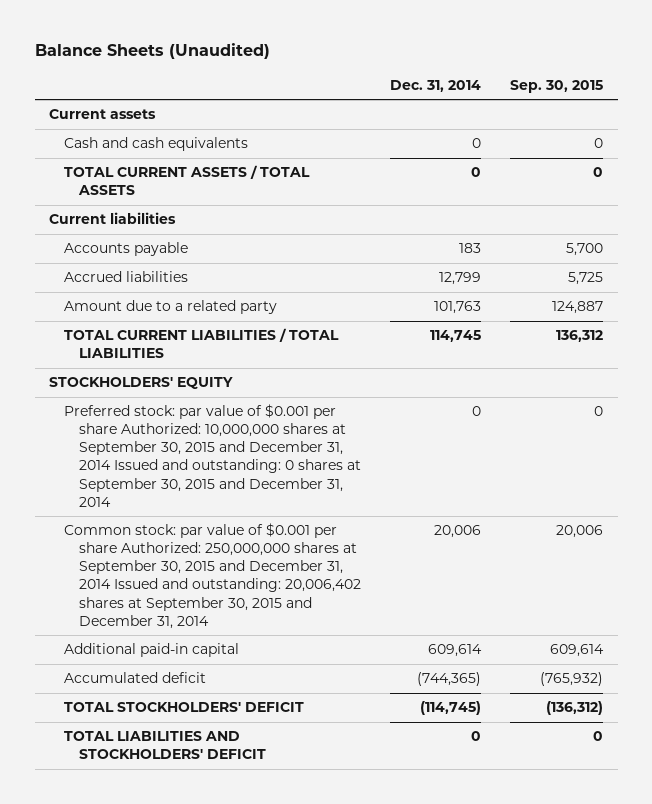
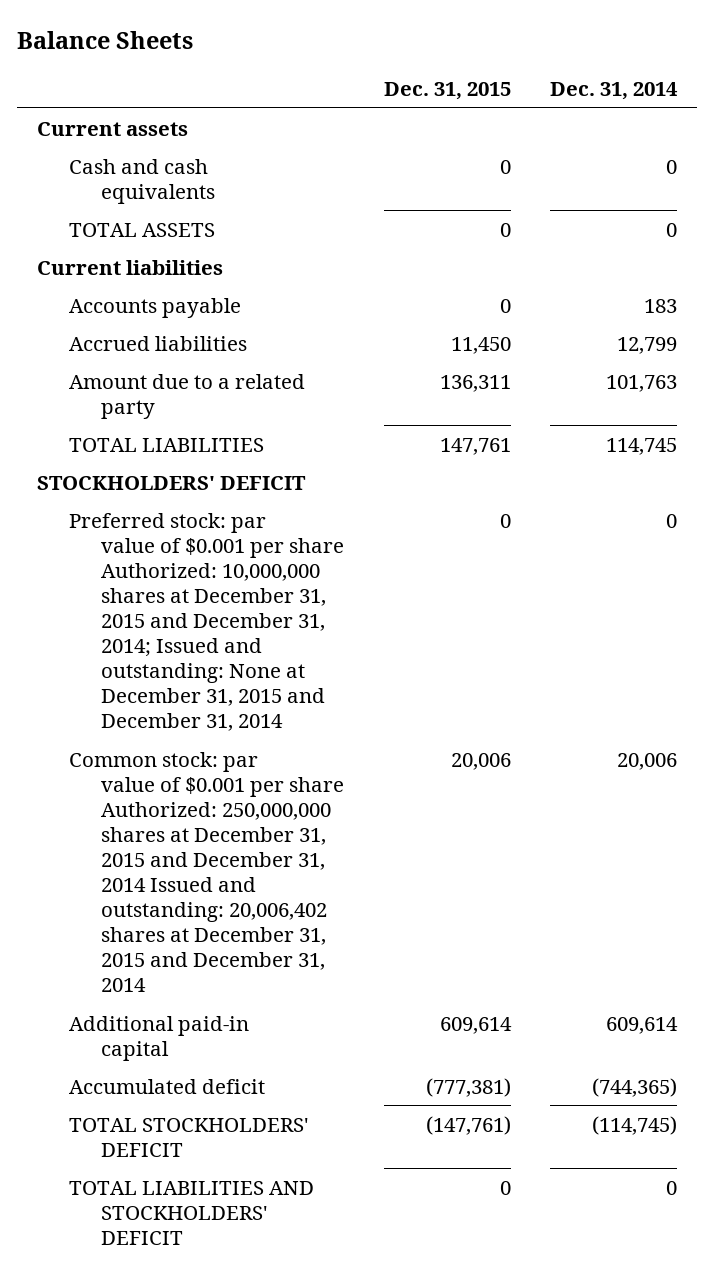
[34,43,270,60] Balance Sheets (Unaudited) -> [17,30,194,49] Balance Sheets
[510,79,604,93] Sep. 30, 2015 -> none
none -> [383,81,511,100] Dec. 31, 2015
[63,165,310,196] TOTAL CURRENT ASSETS / TOTAL ASSETS -> [69,222,216,237] TOTAL ASSETS
[63,328,339,359] TOTAL CURRENT LIABILITIES / TOTAL LIABILITIES -> [69,437,265,452] TOTAL LIABILITIES
[49,377,234,390] STOCKHOLDERS' EQUITY -> [36,475,306,490] STOCKHOLDERS' DEFICIT
[63,404,361,507] Preferred stock: par value of $0.001 per share Authorized: 10,000,000 shares at September 30, 2015 and December 31, 2014 Issued and outstanding: 0 shares at September 30, 2015 and December 31, 2014 -> [69,512,345,732] Preferred stock: par value of $0.001 per share Authorized: 10,000,000 shares at December 31, 2015 and December 31, 2014; Issued and outstanding: None at December 31, 2015 and December 31, 2014
[63,523,361,629] Common stock: par value of $0.001 per share Authorized: 250,000,000 shares at September 30, 2015 and December 31, 2014 Issued and outstanding: 20,006,402 shares at September 30, 2015 and December 31, 2014 -> [69,751,345,993] Common stock: par value of $0.001 per share Authorized: 250,000,000 shares at December 31, 2015 and December 31, 2014 Issued and outstanding: 20,006,402 shares at December 31, 2015 and December 31, 2014

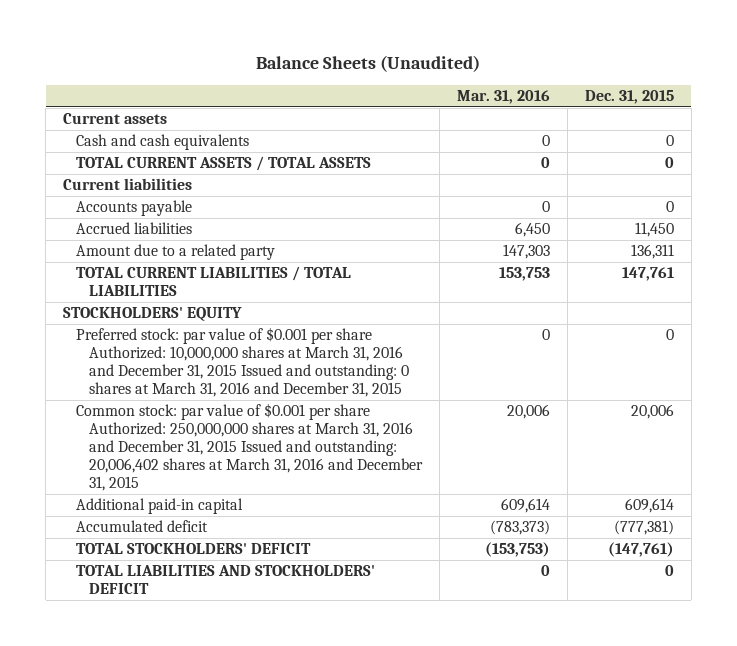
[17,30,194,49] Balance Sheets -> [256,55,481,73] Balance Sheets (Unaudited)
[550,81,679,100] Dec. 31, 2014 -> none
none -> [456,89,550,104] Mar. 31, 2016
[69,222,216,237] TOTAL ASSETS -> [76,156,372,172] TOTAL CURRENT ASSETS / TOTAL ASSETS
[69,437,265,452] TOTAL LIABILITIES -> [76,266,352,297] TOTAL CURRENT LIABILITIES / TOTAL LIABILITIES
[36,475,306,490] STOCKHOLDERS' DEFICIT -> [62,307,242,322] STOCKHOLDERS' EQUITY
[69,512,345,732] Preferred stock: par value of $0.001 per share Authorized: 10,000,000 shares at December 31, 2015 and December 31, 2014; Issued and outstanding: None at December 31, 2015 and December 31, 2014 -> [76,327,410,398] Preferred stock: par value of $0.001 per share Authorized: 10,000,000 shares at March 31, 2016 and December 31, 2015 Issued and outstanding: 0 shares at March 31, 2016 and December 31, 2015
[69,751,345,993] Common stock: par value of $0.001 per share Authorized: 250,000,000 shares at December 31, 2015 and December 31, 2014 Issued and outstanding: 20,006,402 shares at December 31, 2015 and December 31, 2014 -> [76,403,424,491] Common stock: par value of $0.001 per share Authorized: 250,000,000 shares at March 31, 2016 and December 31, 2015 Issued and outstanding: 20,006,402 shares at March 31, 2016 and December 31, 2015

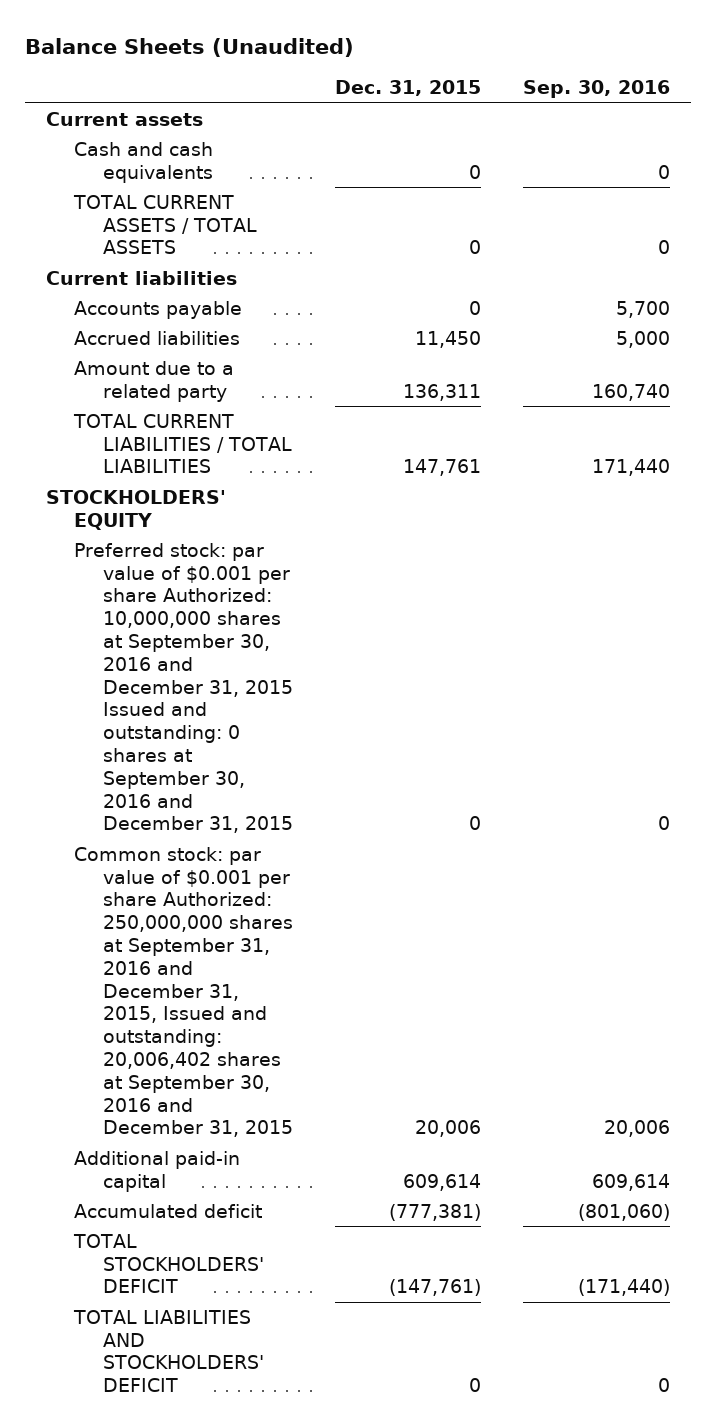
[456,89,550,104] Mar. 31, 2016 -> none
none -> [522,80,670,99] Sep. 30, 2016
[76,327,410,398] Preferred stock: par value of $0.001 per share Authorized: 10,000,000 shares at March 31, 2016 and December 31, 2015 Issued and outstanding: 0 shares at March 31, 2016 and December 31, 2015 -> [74,542,293,834] Preferred stock: par value of $0.001 per share Authorized: 10,000,000 shares at September 30, 2016 and December 31, 2015 Issued and outstanding: 0 shares at September 30, 2016 and December 31, 2015
[76,403,424,491] Common stock: par value of $0.001 per share Authorized: 250,000,000 shares at March 31, 2016 and December 31, 2015 Issued and outstanding: 20,006,402 shares at March 31, 2016 and December 31, 2015 -> [74,846,293,1138] Common stock: par value of $0.001 per share Authorized: 250,000,000 shares at September 31, 2016 and December 31, 2015, Issued and outstanding: 20,006,402 shares at September 30, 2016 and December 31, 2015

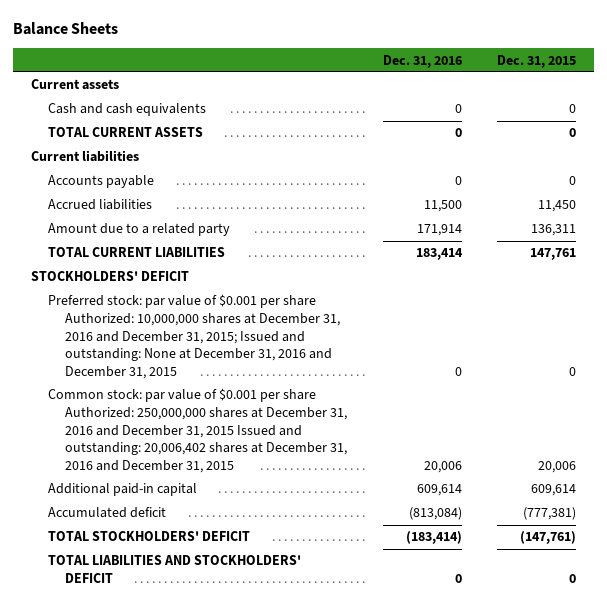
[25,37,355,57] Balance Sheets (Unaudited) -> [12,22,118,36] Balance Sheets
[522,80,670,99] Sep. 30, 2016 -> none
none -> [382,54,462,68] Dec. 31, 2016
[73,194,257,255] TOTAL CURRENT ASSETS / TOTAL ASSETS -> [47,127,203,138] TOTAL CURRENT ASSETS
[73,413,292,474] TOTAL CURRENT LIABILITIES / TOTAL LIABILITIES -> [47,247,225,258] TOTAL CURRENT LIABILITIES
[46,489,227,530] STOCKHOLDERS' EQUITY -> [30,271,189,282] STOCKHOLDERS' DEFICIT
[74,542,293,834] Preferred stock: par value of $0.001 per share Authorized: 10,000,000 shares at September 30, 2016 and December 31, 2015 Issued and outstanding: 0 shares at September 30, 2016 and December 31, 2015 -> [47,294,341,380] Preferred stock: par value of $0.001 per share Authorized: 10,000,000 shares at December 31, 2016 and December 31, 2015; Issued and outstanding: None at December 31, 2016 and December 31, 2015
[74,846,293,1138] Common stock: par value of $0.001 per share Authorized: 250,000,000 shares at September 31, 2016 and December 31, 2015, Issued and outstanding: 20,006,402 shares at September 30, 2016 and December 31, 2015 -> [47,388,348,474] Common stock: par value of $0.001 per share Authorized: 250,000,000 shares at December 31, 2016 and December 31, 2015 Issued and outstanding: 20,006,402 shares at December 31, 2016 and December 31, 2015

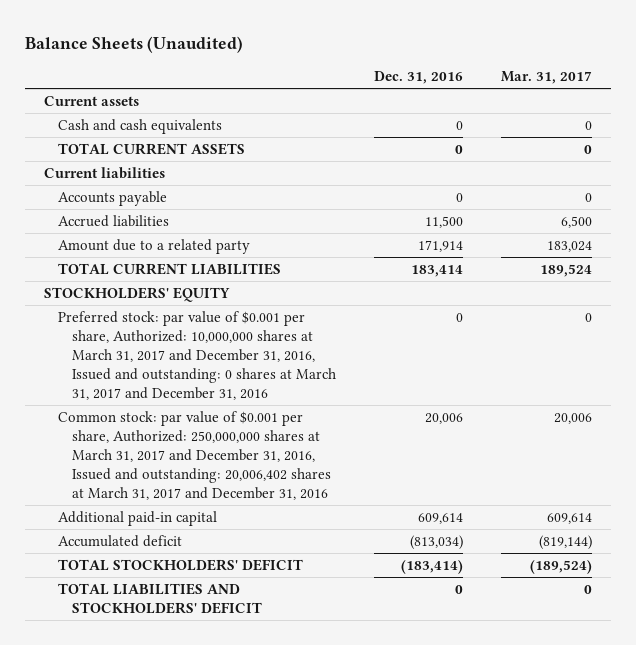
[12,22,118,36] Balance Sheets -> [25,35,244,53] Balance Sheets (Unaudited)
[497,54,577,68] Dec. 31, 2015 -> none
none -> [500,71,592,85] Mar. 31, 2017
[30,271,189,282] STOCKHOLDERS' DEFICIT -> [44,287,231,303] STOCKHOLDERS' EQUITY
[47,294,341,380] Preferred stock: par value of $0.001 per share Authorized: 10,000,000 shares at December 31, 2016 and December 31, 2015; Issued and outstanding: None at December 31, 2016 and December 31, 2015 -> [57,311,336,401] Preferred stock: par value of $0.001 per share, Authorized: 10,000,000 shares at March 31, 2017 and December 31, 2016, Issued and outstanding: 0 shares at March 31, 2017 and December 31, 2016
[47,388,348,474] Common stock: par value of $0.001 per share Authorized: 250,000,000 shares at December 31, 2016 and December 31, 2015 Issued and outstanding: 20,006,402 shares at December 31, 2016 and December 31, 2015 -> [57,411,331,501] Common stock: par value of $0.001 per share, Authorized: 250,000,000 shares at March 31, 2017 and December 31, 2016, Issued and outstanding: 20,006,402 shares at March 31, 2017 and December 31, 2016
[408,507,462,521] (813,084) -> [409,535,463,551] (813,034)

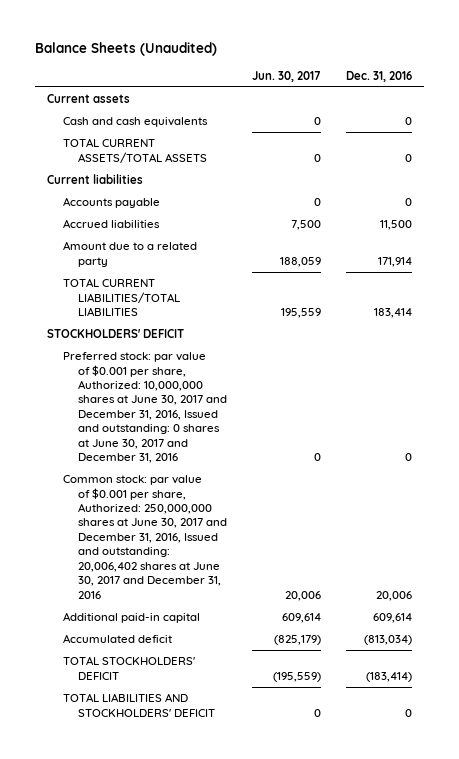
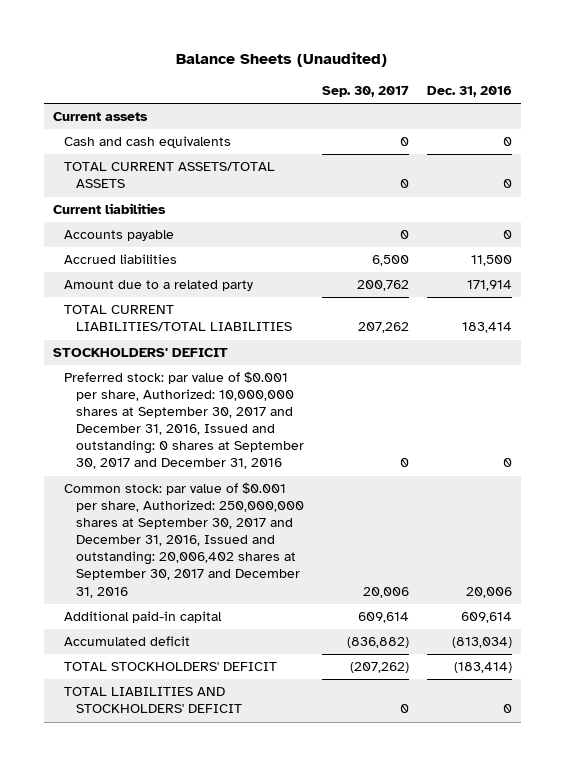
[252,70,322,82] Jun. 30, 2017 -> none
none -> [321,86,409,98] Sep. 30, 2017
[62,352,228,464] Preferred stock: par value of $0.001 per share, Authorized: 10,000,000 shares at June 30, 2017 and December 31, 2016, Issued and outstanding: 0 shares at June 30, 2017 and December 31, 2016 -> [64,371,304,470] Preferred stock: par value of $0.001 per share, Authorized: 10,000,000 shares at September 30, 2017 and December 31, 2016, Issued and outstanding: 0 shares at September 30, 2017 and December 31, 2016
[62,475,228,599] Common stock: par value of $0.001 per share, Authorized: 250,000,000 shares at June 30, 2017 and December 31, 2016, Issued and outstanding: 20,006,402 shares at June 30, 2017 and December 31, 2016 -> [64,482,304,598] Common stock: par value of $0.001 per share, Authorized: 250,000,000 shares at September 30, 2017 and December 31, 2016, Issued and outstanding: 20,006,402 shares at September 30, 2017 and December 31, 2016

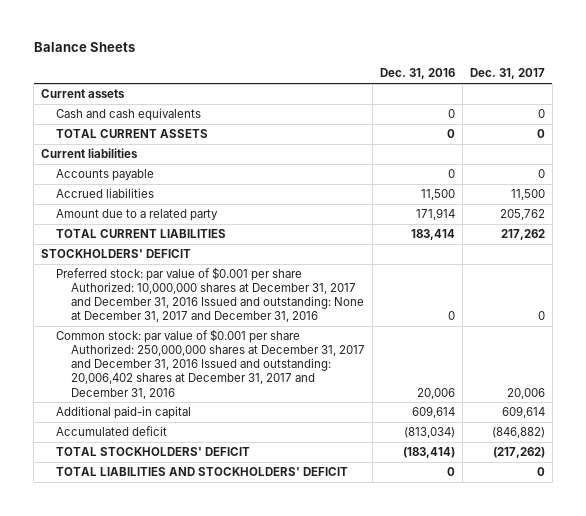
[176,52,388,68] Balance Sheets (Unaudited) -> [33,41,135,52] Balance Sheets
[321,86,409,98] Sep. 30, 2017 -> none
none -> [469,68,545,80] Dec. 31, 2017
[64,162,276,189] TOTAL CURRENT ASSETS/TOTAL ASSETS -> [56,129,209,139] TOTAL CURRENT ASSETS
[64,305,292,332] TOTAL CURRENT LIABILITIES/TOTAL LIABILITIES -> [56,229,227,239] TOTAL CURRENT LIABILITIES
[64,371,304,470] Preferred stock: par value of $0.001 per share, Authorized: 10,000,000 shares at September 30, 2017 and December 31, 2016, Issued and outstanding: 0 shares at September 30, 2017 and December 31, 2016 -> [56,267,364,323] Preferred stock: par value of $0.001 per share Authorized: 10,000,000 shares at December 31, 2017 and December 31, 2016 Issued and outstanding: None at December 31, 2017 and December 31, 2016
[64,482,304,598] Common stock: par value of $0.001 per share, Authorized: 250,000,000 shares at September 30, 2017 and December 31, 2016, Issued and outstanding: 20,006,402 shares at September 30, 2017 and December 31, 2016 -> [56,329,365,399] Common stock: par value of $0.001 per share Authorized: 250,000,000 shares at December 31, 2017 and December 31, 2016 Issued and outstanding: 20,006,402 shares at December 31, 2017 and December 31, 2016

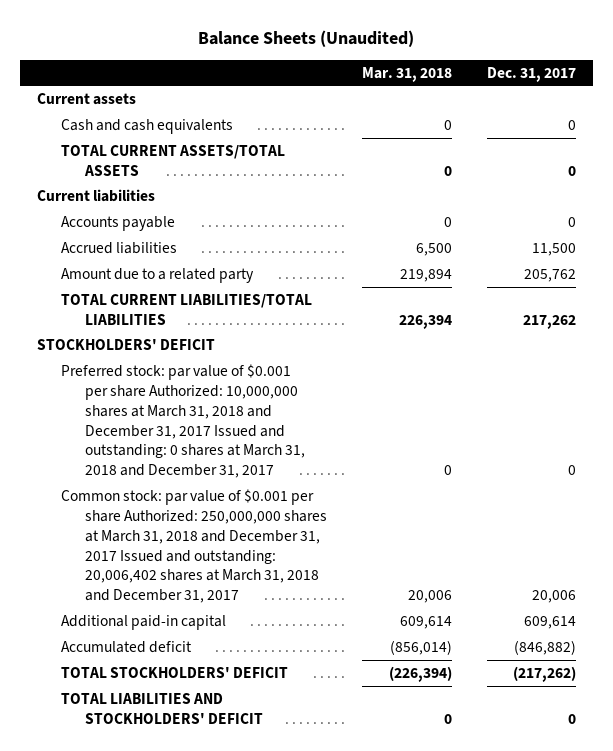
[33,41,135,52] Balance Sheets -> [198,29,415,47] Balance Sheets (Unaudited)
[379,68,455,80] Dec. 31, 2016 -> none
none -> [362,66,453,82] Mar. 31, 2018
[56,129,209,139] TOTAL CURRENT ASSETS -> [61,144,286,176] TOTAL CURRENT ASSETS/TOTAL ASSETS
[56,229,227,239] TOTAL CURRENT LIABILITIES -> [61,293,313,325] TOTAL CURRENT LIABILITIES/TOTAL LIABILITIES
[56,267,364,323] Preferred stock: par value of $0.001 per share Authorized: 10,000,000 shares at December 31, 2017 and December 31, 2016 Issued and outstanding: None at December 31, 2017 and December 31, 2016 -> [61,363,306,479] Preferred stock: par value of $0.001 per share Authorized: 10,000,000 shares at March 31, 2018 and December 31, 2017 Issued and outstanding: 0 shares at March 31, 2018 and December 31, 2017
[56,329,365,399] Common stock: par value of $0.001 per share Authorized: 250,000,000 shares at December 31, 2017 and December 31, 2016 Issued and outstanding: 20,006,402 shares at December 31, 2017 and December 31, 2016 -> [61,488,328,604] Common stock: par value of $0.001 per share Authorized: 250,000,000 shares at March 31, 2018 and December 31, 2017 Issued and outstanding: 20,006,402 shares at March 31, 2018 and December 31, 2017

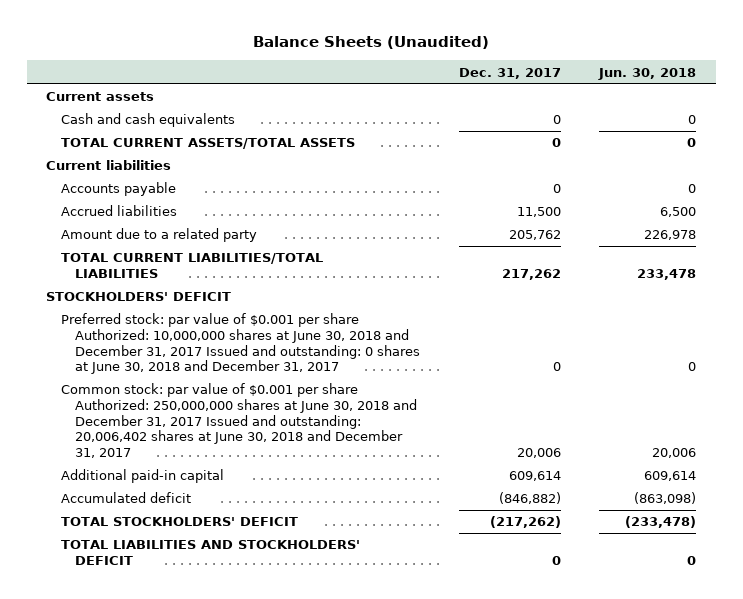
[362,66,453,82] Mar. 31, 2018 -> none
none -> [598,67,697,80] Jun. 30, 2018
[61,363,306,479] Preferred stock: par value of $0.001 per share Authorized: 10,000,000 shares at March 31, 2018 and December 31, 2017 Issued and outstanding: 0 shares at March 31, 2018 and December 31, 2017 -> [60,313,421,375] Preferred stock: par value of $0.001 per share Authorized: 10,000,000 shares at June 30, 2018 and December 31, 2017 Issued and outstanding: 0 shares at June 30, 2018 and December 31, 2017
[61,488,328,604] Common stock: par value of $0.001 per share Authorized: 250,000,000 shares at March 31, 2018 and December 31, 2017 Issued and outstanding: 20,006,402 shares at March 31, 2018 and December 31, 2017 -> [60,383,418,458] Common stock: par value of $0.001 per share Authorized: 250,000,000 shares at June 30, 2018 and December 31, 2017 Issued and outstanding: 20,006,402 shares at June 30, 2018 and December 31, 2017

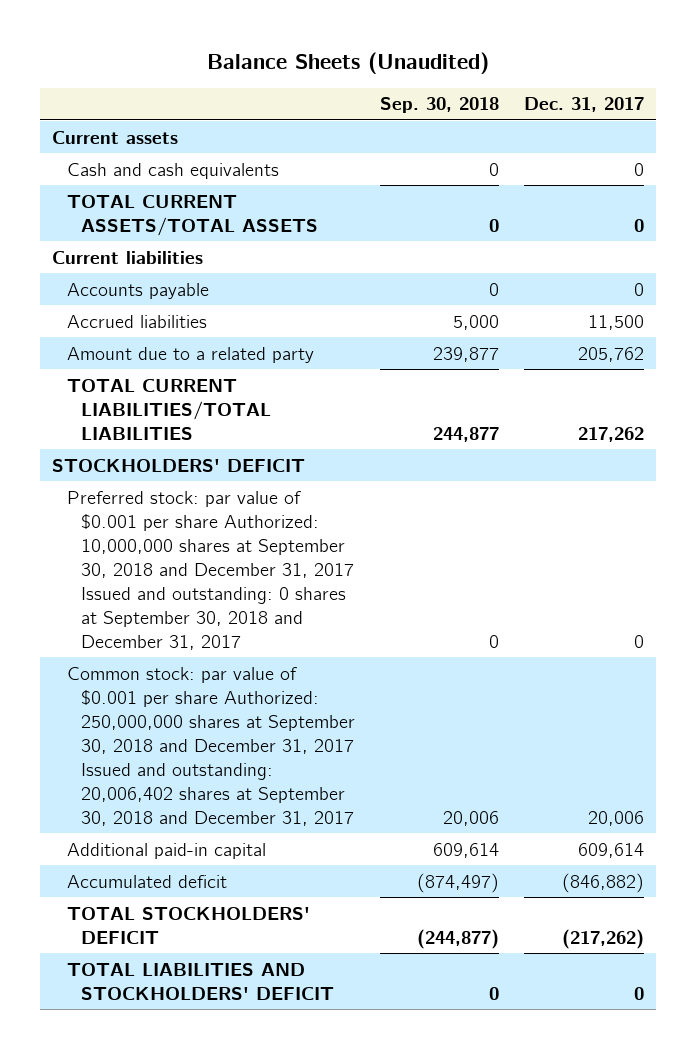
[598,67,697,80] Jun. 30, 2018 -> none
none -> [380,97,500,114] Sep. 30, 2018
[60,313,421,375] Preferred stock: par value of $0.001 per share Authorized: 10,000,000 shares at June 30, 2018 and December 31, 2017 Issued and outstanding: 0 shares at June 30, 2018 and December 31, 2017 -> [66,490,355,650] Preferred stock: par value of $0.001 per share Authorized: 10,000,000 shares at September 30, 2018 and December 31, 2017 Issued and outstanding: 0 shares at September 30, 2018 and December 31, 2017
[60,383,418,458] Common stock: par value of $0.001 per share Authorized: 250,000,000 shares at June 30, 2018 and December 31, 2017 Issued and outstanding: 20,006,402 shares at June 30, 2018 and December 31, 2017 -> [66,666,356,826] Common stock: par value of $0.001 per share Authorized: 250,000,000 shares at September 30, 2018 and December 31, 2017 Issued and outstanding: 20,006,402 shares at September 30, 2018 and December 31, 2017

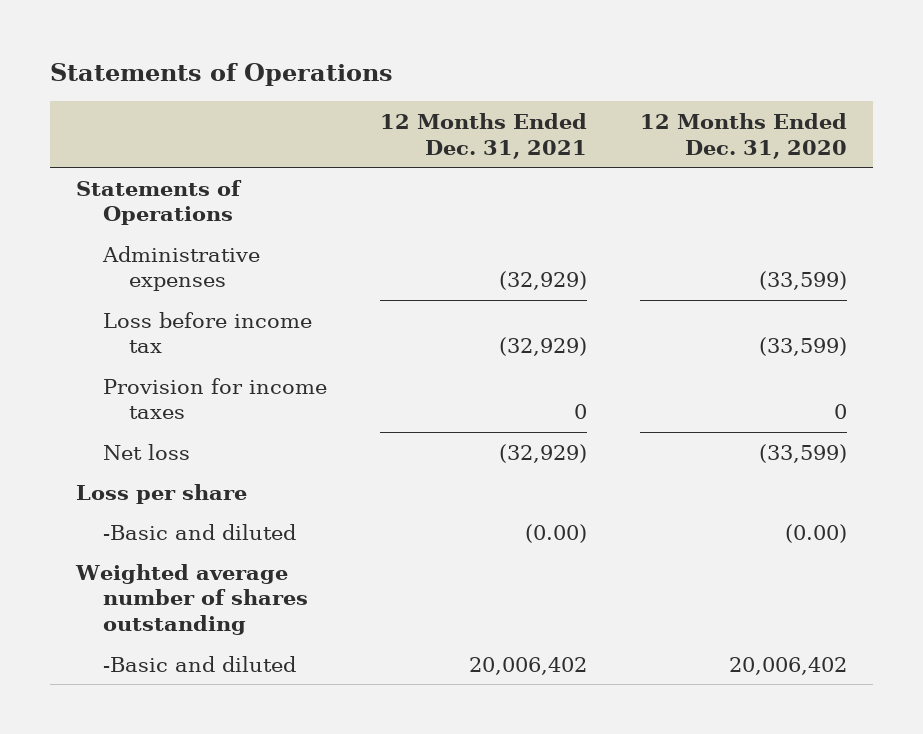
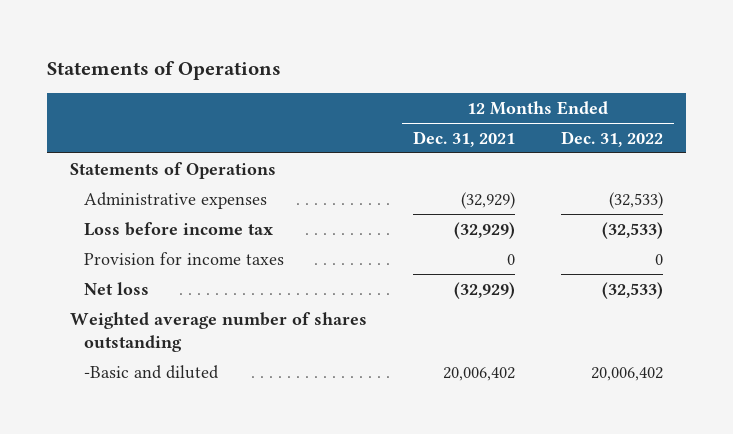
[639,113,847,159] 12 Months Ended Dec. 31, 2020 -> none
none -> [560,130,663,147] Dec. 31, 2022
[76,483,248,504] Loss per share -> none
[102,523,296,540] -Basic and diluted -> none

